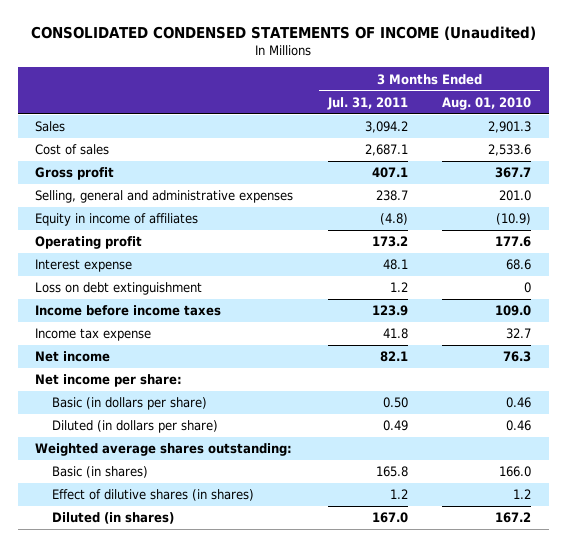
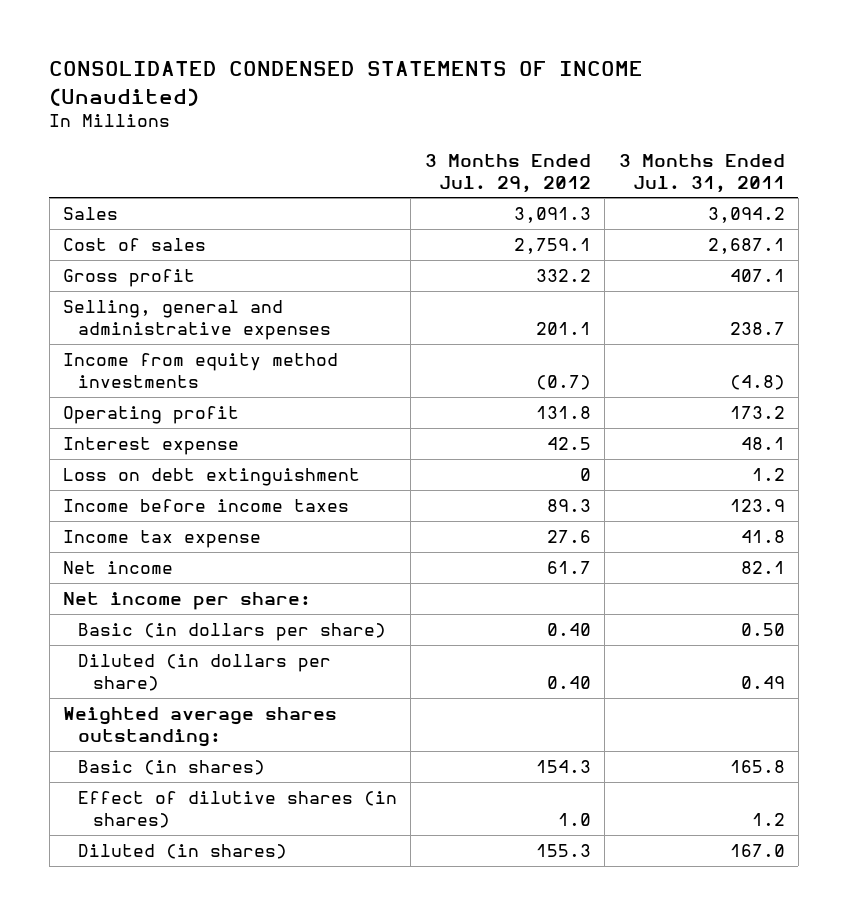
[442,96,532,110] Aug. 01, 2010 -> none
none -> [424,153,591,193] 3 Months Ended Jul. 29, 2012
[35,213,199,227] Equity in income of affiliates -> [63,353,339,388] Income from equity method investments

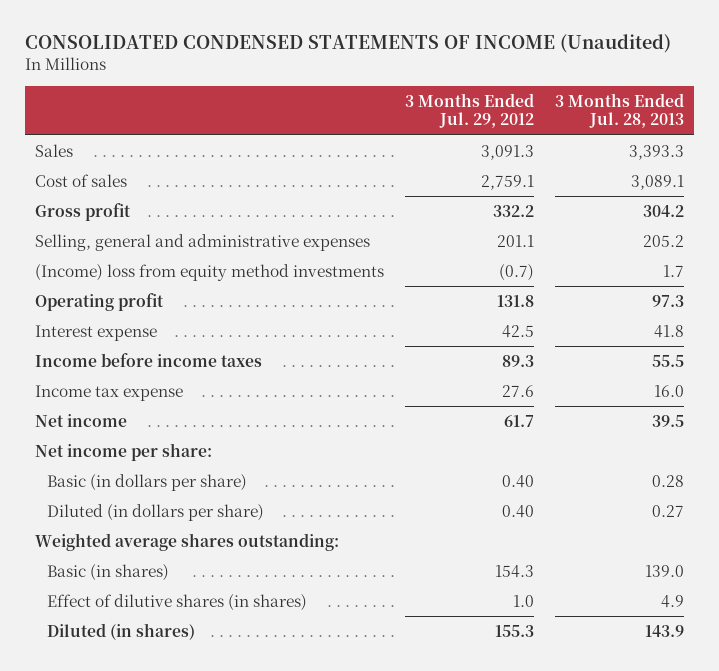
[618,153,785,193] 3 Months Ended Jul. 31, 2011 -> none
none -> [554,92,684,129] 3 Months Ended Jul. 28, 2013
[63,353,339,388] Income from equity method investments -> [35,263,385,281] (Income) loss from equity method investments
[63,468,361,487] Loss on debt extinguishment -> none

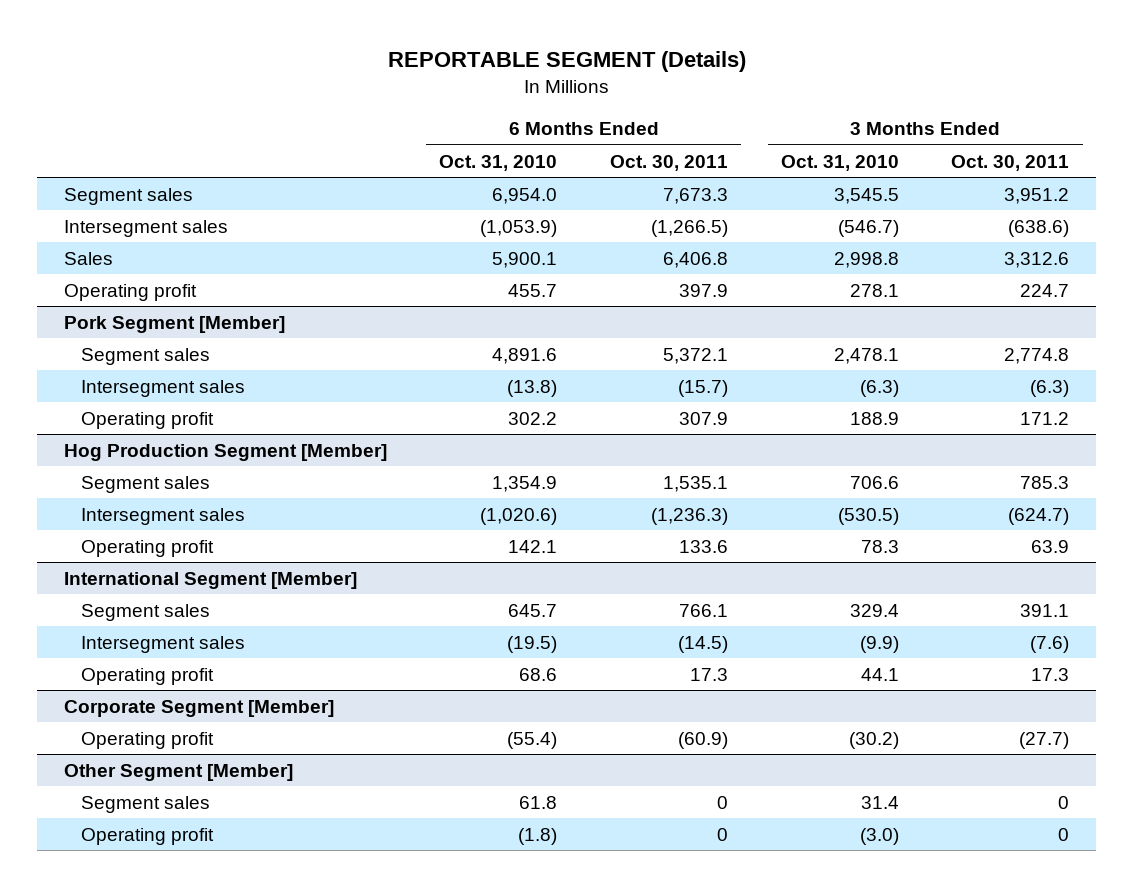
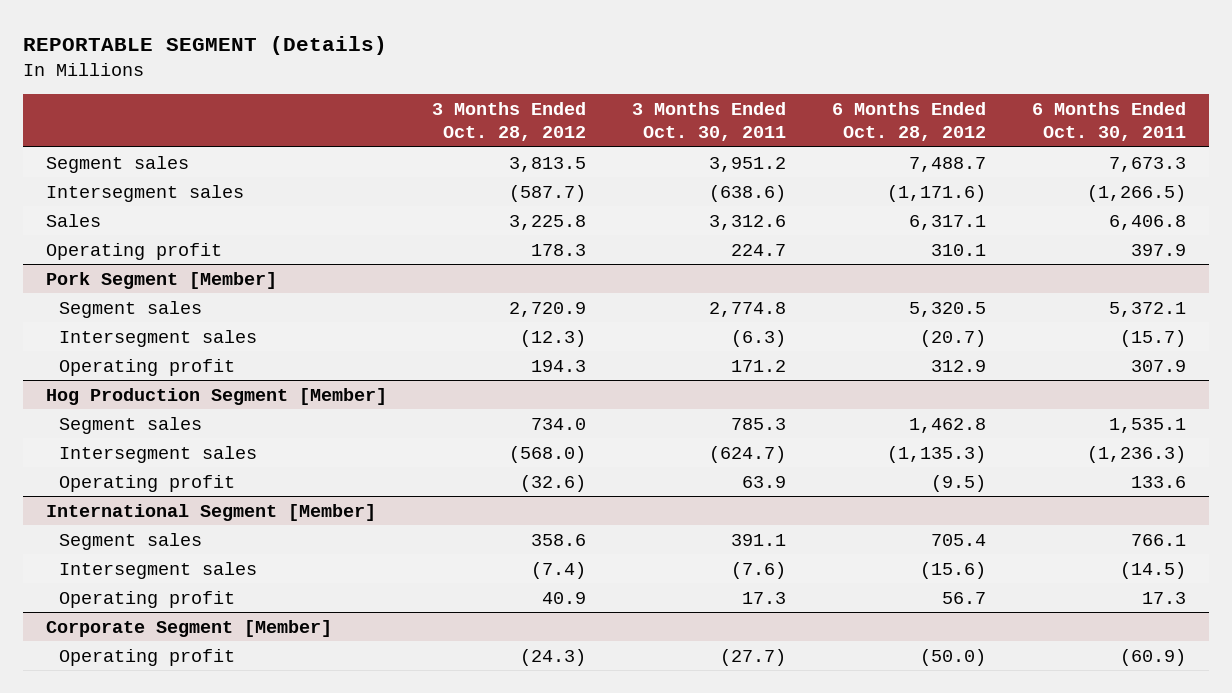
[439,154,558,171] Oct. 31, 2010 -> none
[780,154,899,171] Oct. 31, 2010 -> none
none -> [432,102,587,142] 3 Months Ended Oct. 28, 2012
none -> [832,102,987,142] 6 Months Ended Oct. 28, 2012
[63,763,293,781] Other Segment [Member] -> none
[81,795,211,813] Segment sales -> none
[81,827,215,845] Operating profit -> none

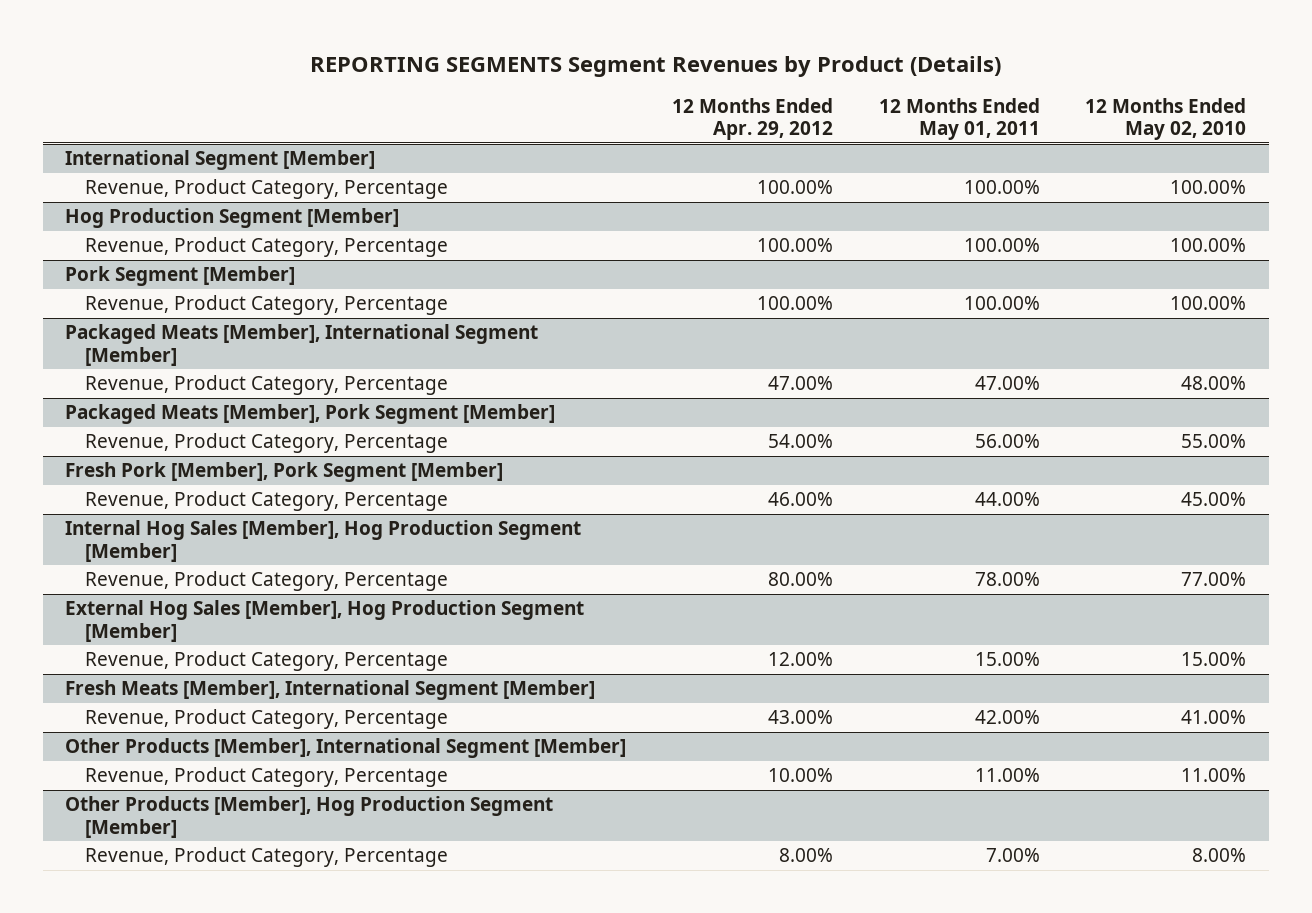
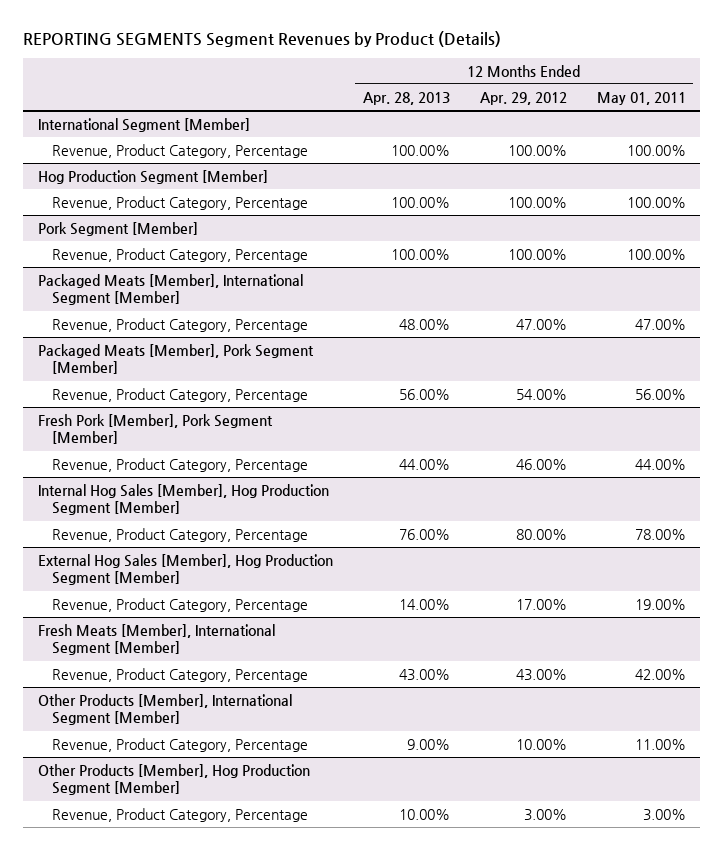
[1085,97,1247,141] 12 Months Ended May 02, 2010 -> none
none -> [362,91,450,105] Apr. 28, 2013
[768,652,834,667] 12.00% -> [515,598,567,610] 17.00%
[974,652,1040,667] 15.00% -> [634,598,686,610] 19.00%
[779,848,834,863] 8.00% -> [523,808,567,821] 3.00%
[985,848,1040,863] 7.00% -> [642,808,686,821] 3.00%

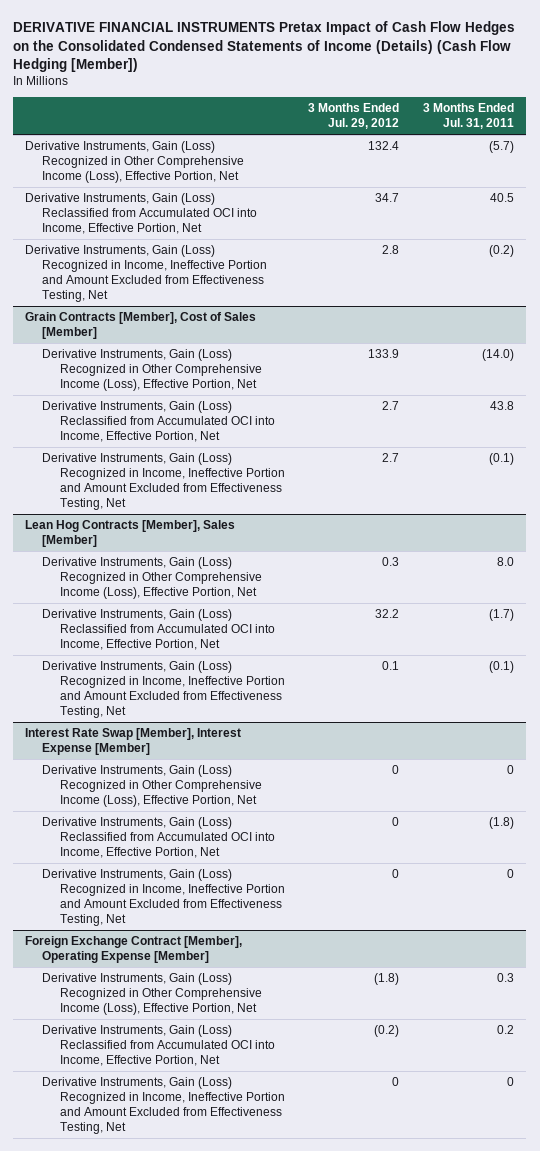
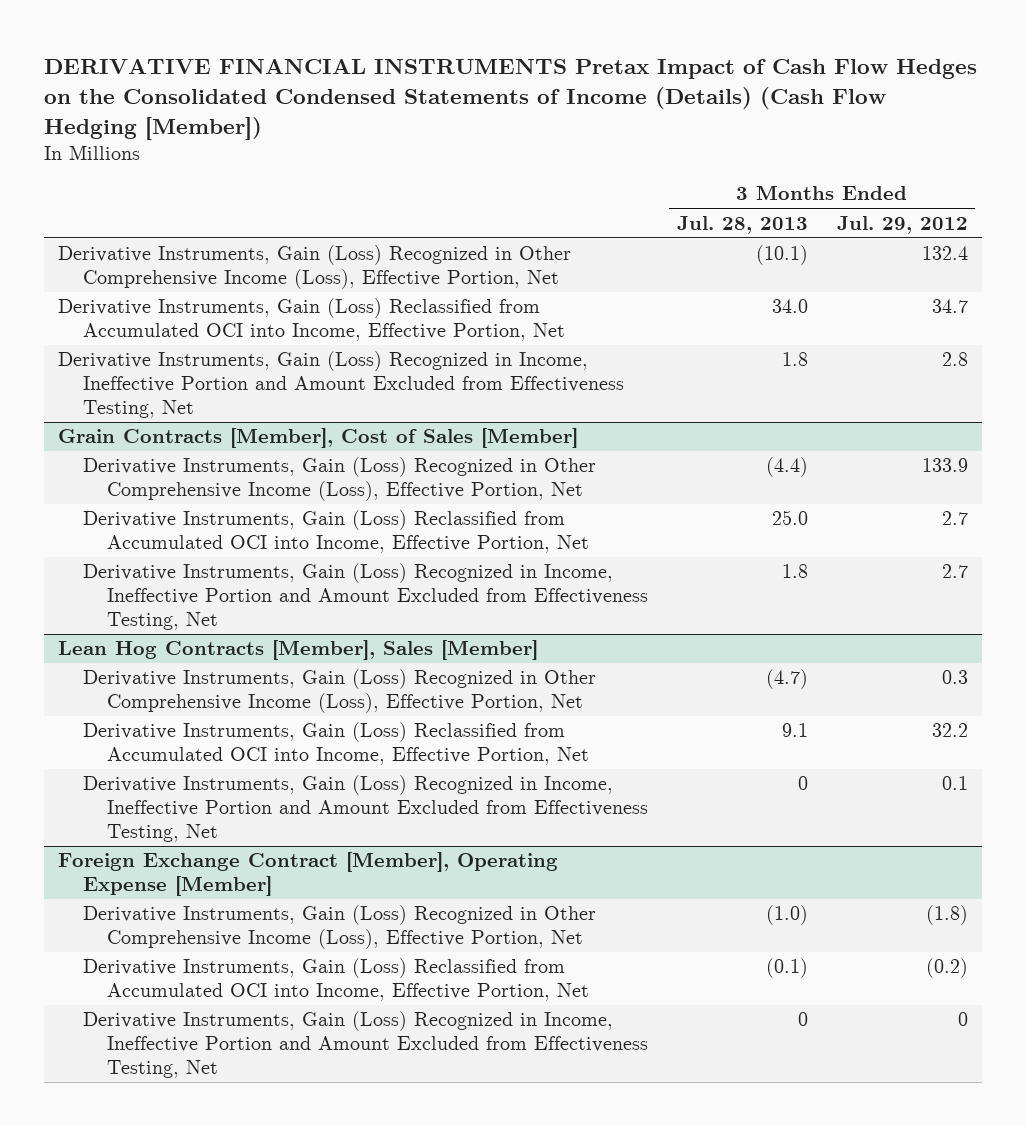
[423,103,515,130] 3 Months Ended Jul. 31, 2011 -> none
none -> [676,215,808,234] Jul. 28, 2013
[25,728,242,756] Interest Rate Swap [Member], Interest Expense [Member] -> none
[42,765,262,807] Derivative Instruments, Gain (Loss) Recognized in Other Comprehensive Income (Loss), Effective Portion, Net -> none
[42,817,275,858] Derivative Instruments, Gain (Loss) Reclassified from Accumulated OCI into Income, Effective Portion, Net -> none
[42,869,285,926] Derivative Instruments, Gain (Loss) Recognized in Income, Ineffective Portion and Amount Excluded from Effectiveness Testing, Net -> none

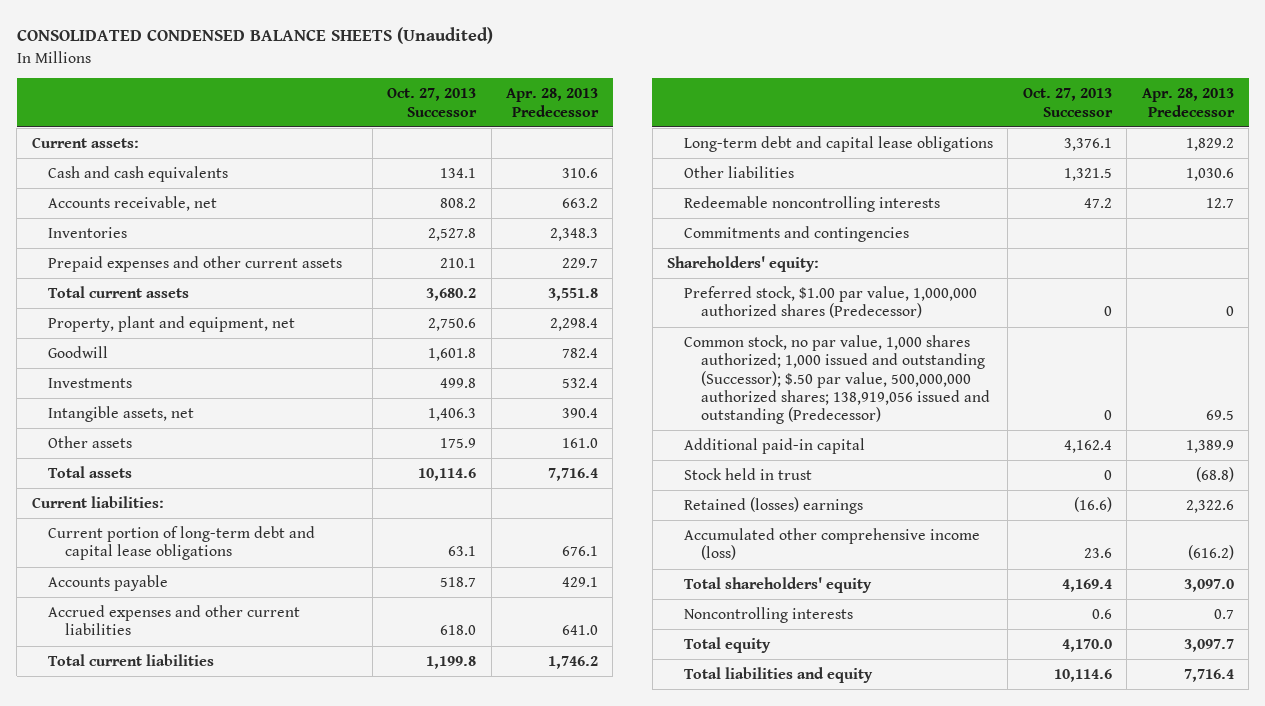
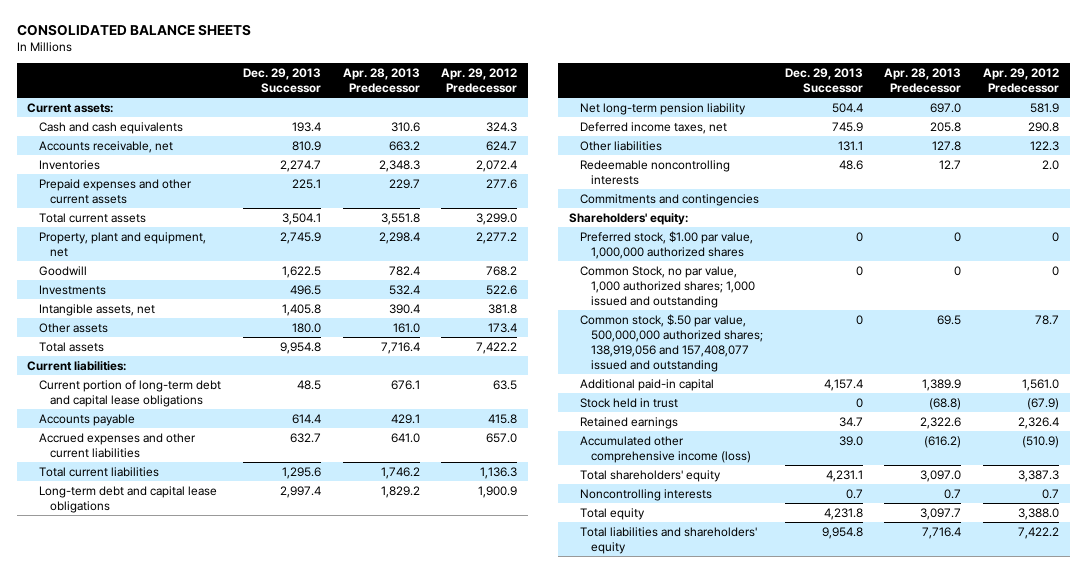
[16,27,493,45] CONSOLIDATED CONDENSED BALANCE SHEETS (Unaudited) -> [16,24,251,37] CONSOLIDATED BALANCE SHEETS
[387,88,478,117] Oct. 27, 2013 Successor -> none
none -> [243,68,322,94] Dec. 29, 2013 Successor
none -> [441,68,518,94] Apr. 29, 2012 Predecessor
none -> [580,102,747,115] Net long-term pension liability
none -> [580,121,728,134] Deferred income taxes, net
[1185,168,1234,182] 1,030.6 -> [932,140,962,151] 127.8
[684,286,978,319] Preferred stock, $1.00 par value, 1,000,000 authorized shares (Predecessor) -> [580,230,754,259] Preferred stock, $1.00 par value, 1,000,000 authorized shares
none -> [580,265,756,308] Common Stock, no par value, 1,000 authorized shares; 1,000 issued and outstanding
[684,335,990,424] Common stock, no par value, 1,000 shares authorized; 1,000 issued and outstanding (Successor); $.50 par value, 500,000,000 authorized shares; 138,919,056 issued and outstanding (Predecessor) -> [580,313,764,372] Common stock, $.50 par value, 500,000,000 authorized shares; 138,919,056 and 157,408,077 issued and outstanding
[684,497,864,515] Retained (losses) earnings -> [580,416,679,429] Retained earnings
[684,667,874,684] Total liabilities and equity -> [580,526,758,554] Total liabilities and shareholders' equity

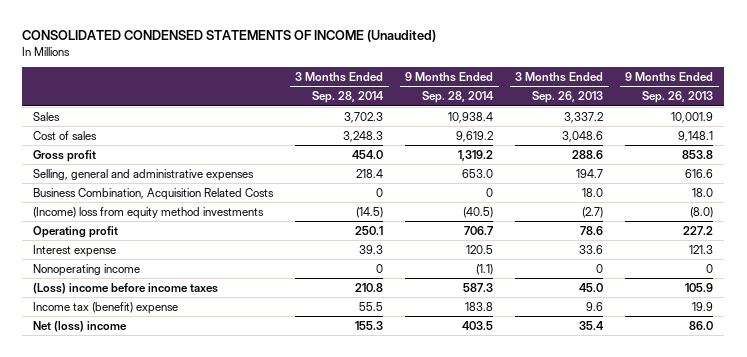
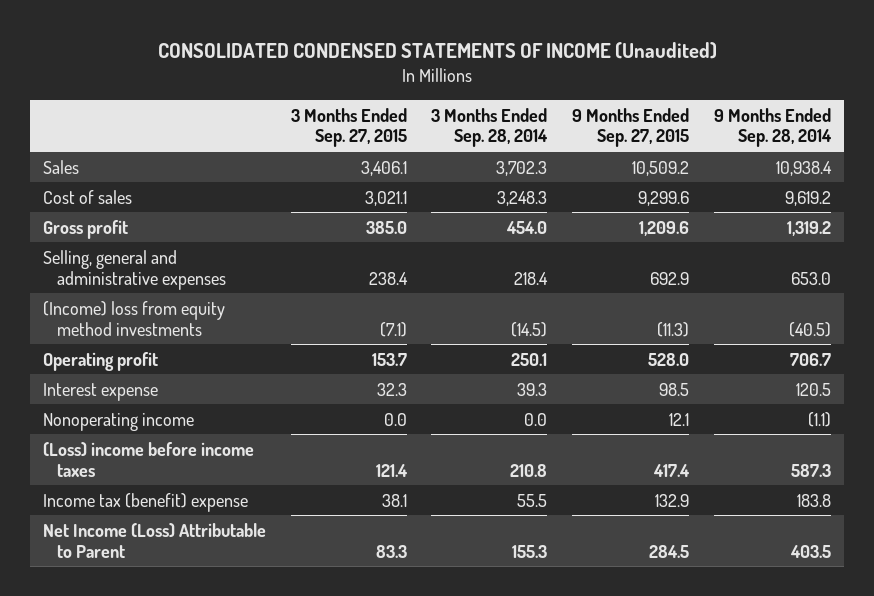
[532,91,604,104] Sep. 26, 2013 -> none
[642,91,714,104] Sep. 26, 2013 -> none
none -> [290,107,407,148] 3 Months Ended Sep. 27, 2015
none -> [572,107,690,148] 9 Months Ended Sep. 27, 2015
[33,187,275,200] Business Combination, Acquisition Related Costs -> none
[376,263,384,273] 0 -> [524,412,548,426] 0.0
[33,320,128,332] Net (loss) income -> [42,522,266,558] Net Income (Loss) Attributable to Parent

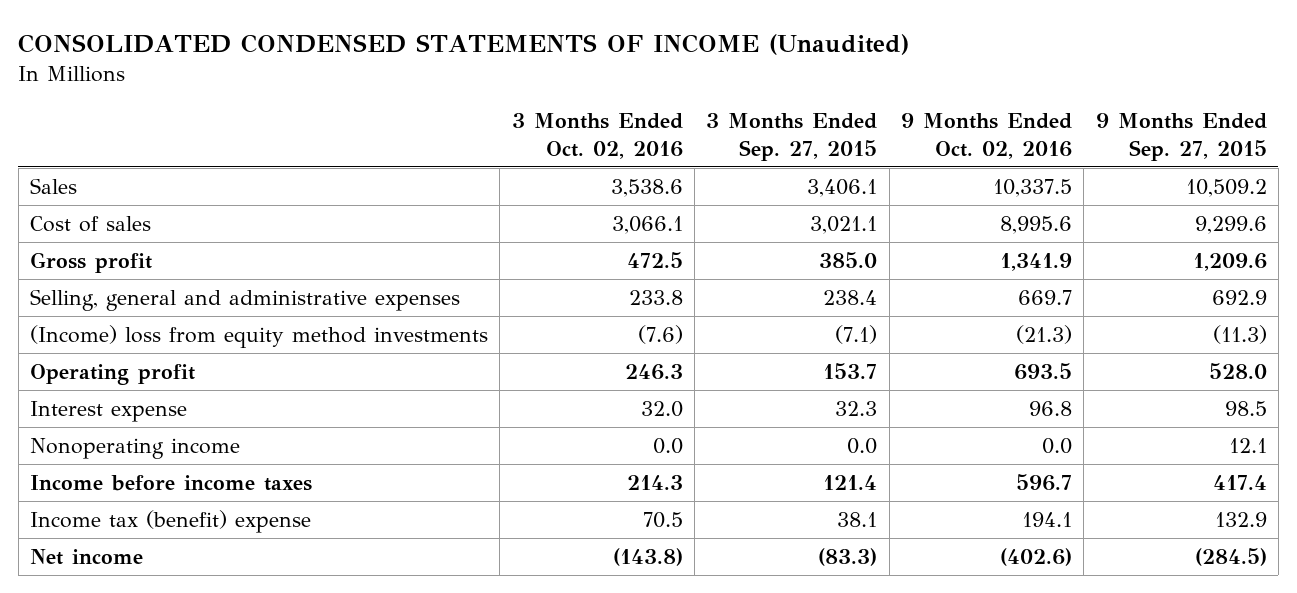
[431,107,549,148] 3 Months Ended Sep. 28, 2014 -> none
[714,107,833,148] 9 Months Ended Sep. 28, 2014 -> none
none -> [511,113,683,159] 3 Months Ended Oct. 02, 2016
none -> [900,113,1072,159] 9 Months Ended Oct. 02, 2016
[42,441,254,477] (Loss) income before income taxes -> [30,474,313,491] Income before income taxes
[42,522,266,558] Net Income (Loss) Attributable to Parent -> [30,548,144,565] Net income
[375,544,407,558] 83.3 -> [818,547,878,566] (83.3)
[649,544,690,558] 284.5 -> [1194,547,1267,566] (284.5)

